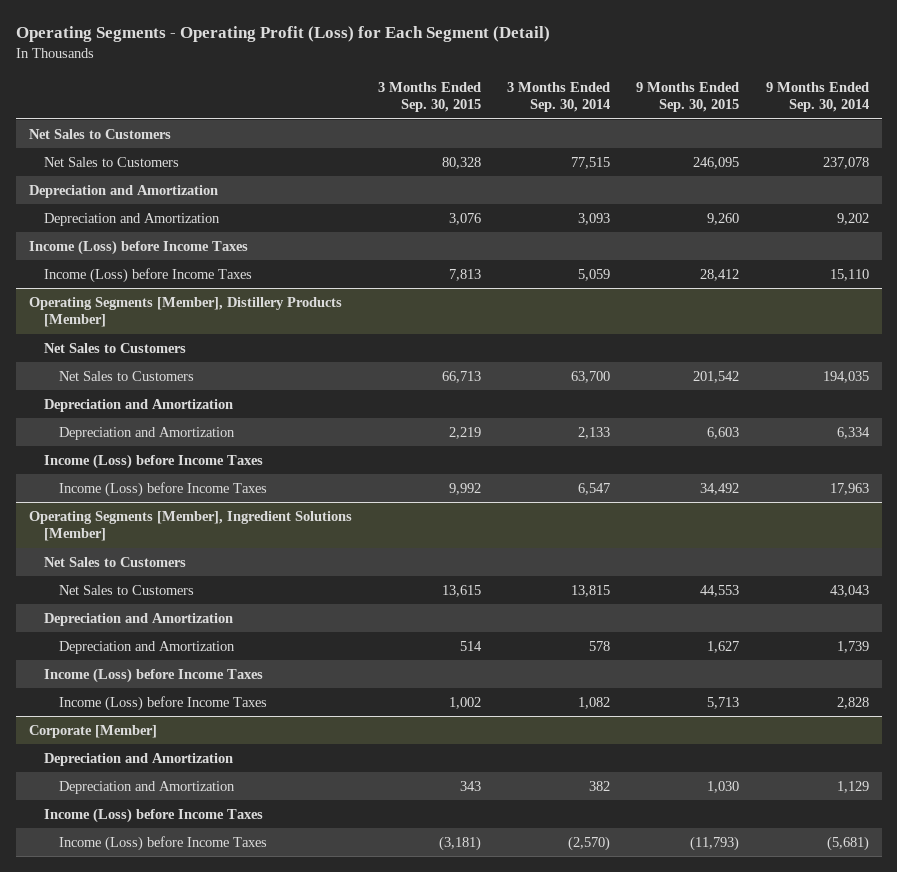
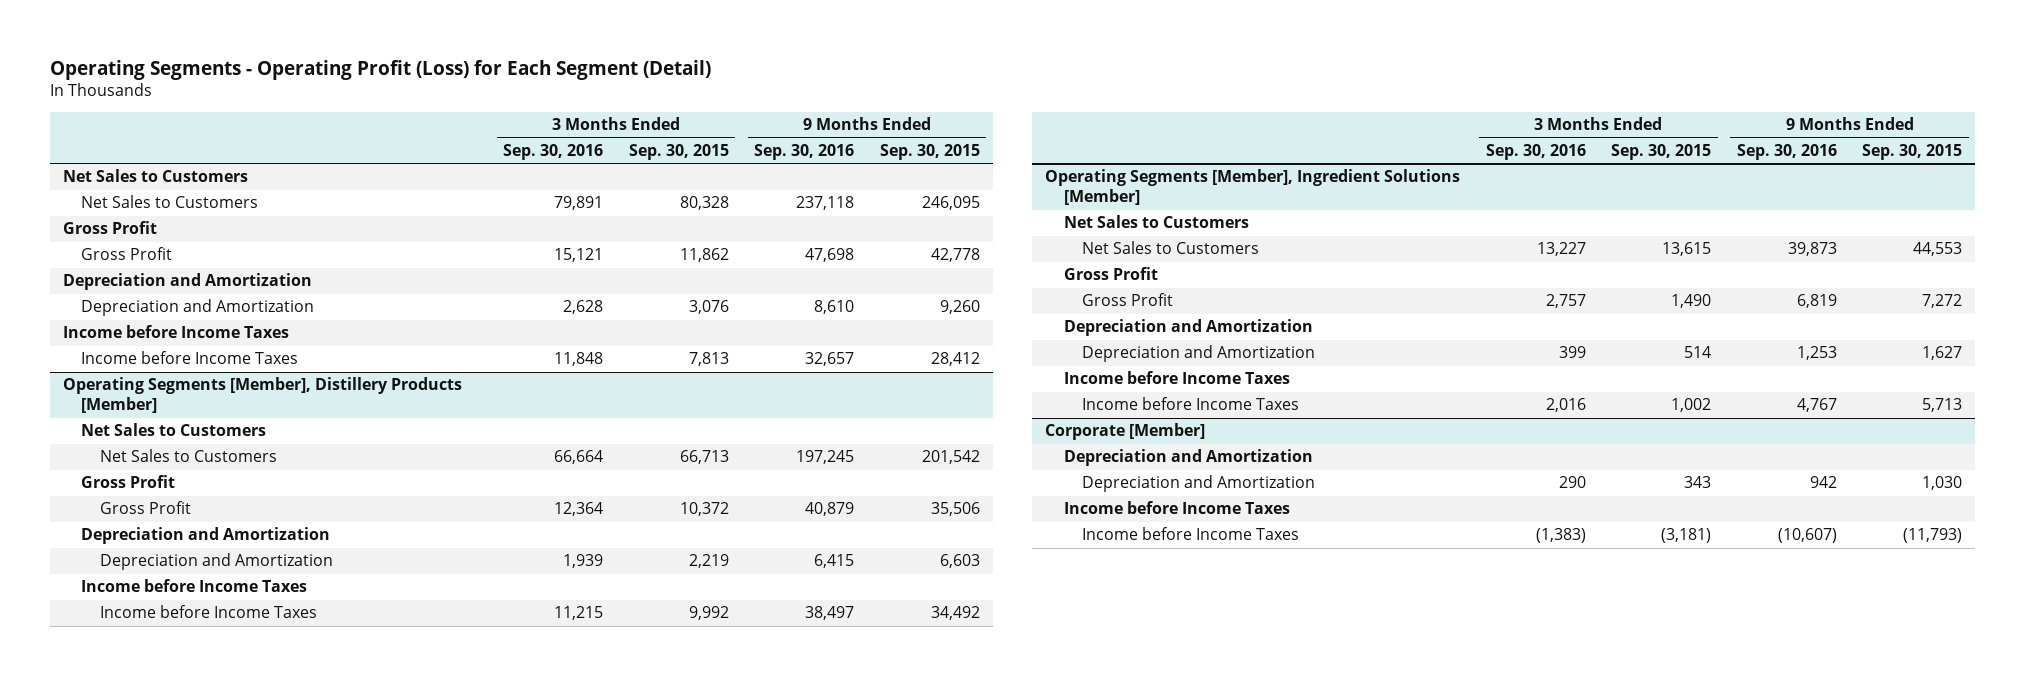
[507,81,611,113] 3 Months Ended Sep. 30, 2014 -> none
[765,81,869,113] 9 Months Ended Sep. 30, 2014 -> none
none -> [503,143,604,160] Sep. 30, 2016
none -> [754,143,855,160] Sep. 30, 2016
none -> [62,221,157,235] Gross Profit
none -> [81,247,173,261] Gross Profit
[28,239,248,255] Income (Loss) before Income Taxes -> [62,325,289,339] Income before Income Taxes
[43,267,252,283] Income (Loss) before Income Taxes -> [81,351,299,365] Income before Income Taxes
none -> [81,475,176,489] Gross Profit
none -> [99,501,191,515] Gross Profit
[43,453,263,469] Income (Loss) before Income Taxes -> [81,579,308,593] Income before Income Taxes
[59,481,268,497] Income (Loss) before Income Taxes -> [99,605,317,619] Income before Income Taxes
none -> [1063,267,1158,281] Gross Profit
none -> [1082,293,1174,307] Gross Profit
[43,667,263,683] Income (Loss) before Income Taxes -> [1063,371,1290,385] Income before Income Taxes
[59,695,268,711] Income (Loss) before Income Taxes -> [1082,397,1300,411] Income before Income Taxes
[43,807,263,823] Income (Loss) before Income Taxes -> [1063,501,1290,515] Income before Income Taxes
[59,835,268,851] Income (Loss) before Income Taxes -> [1082,527,1300,541] Income before Income Taxes

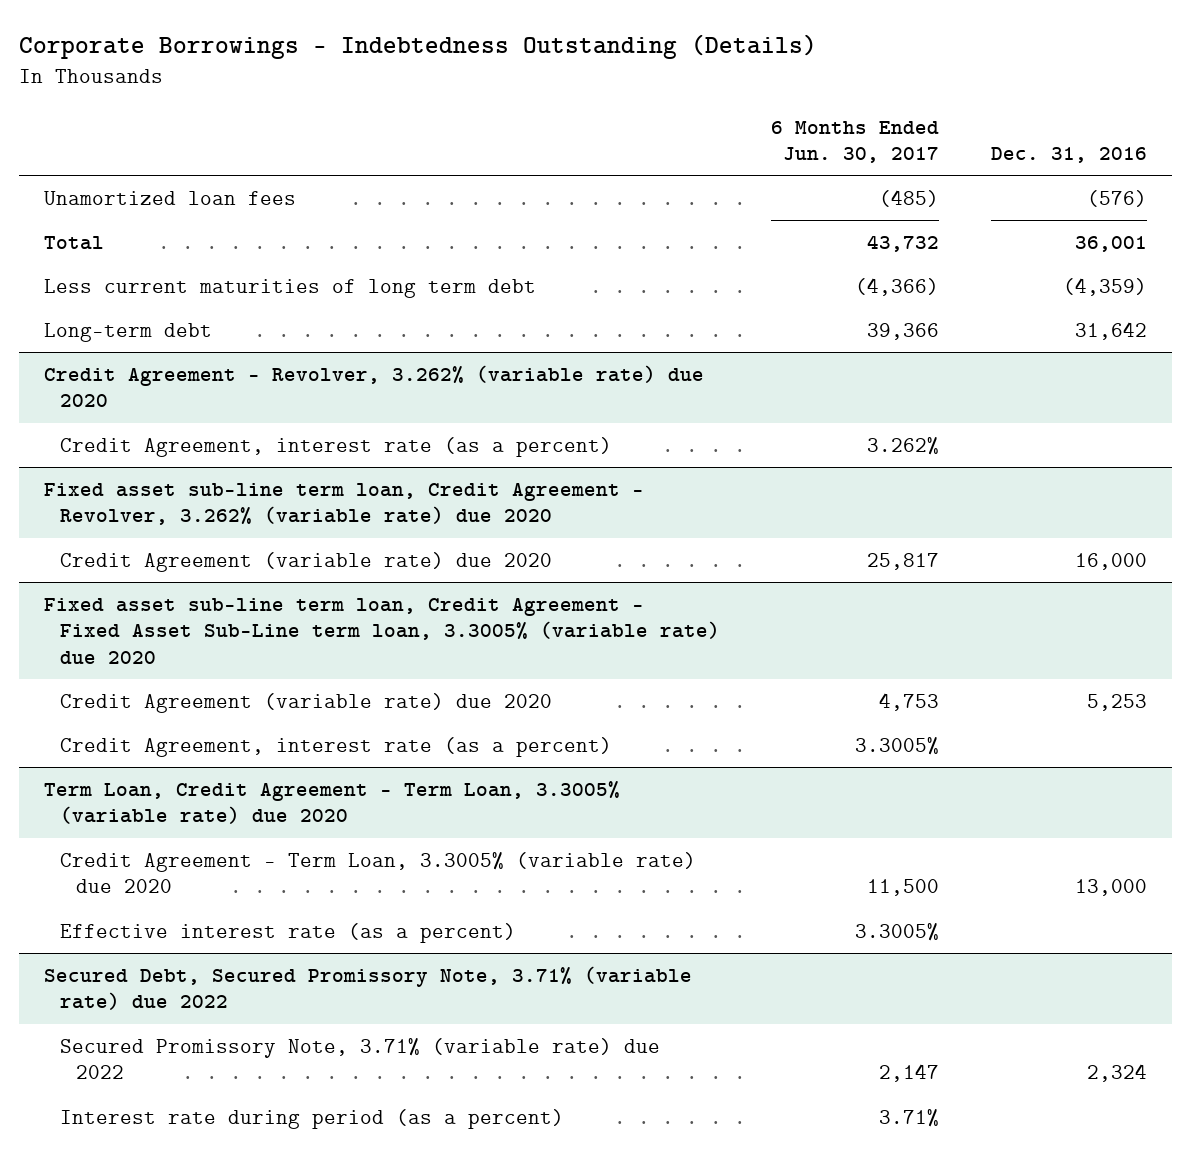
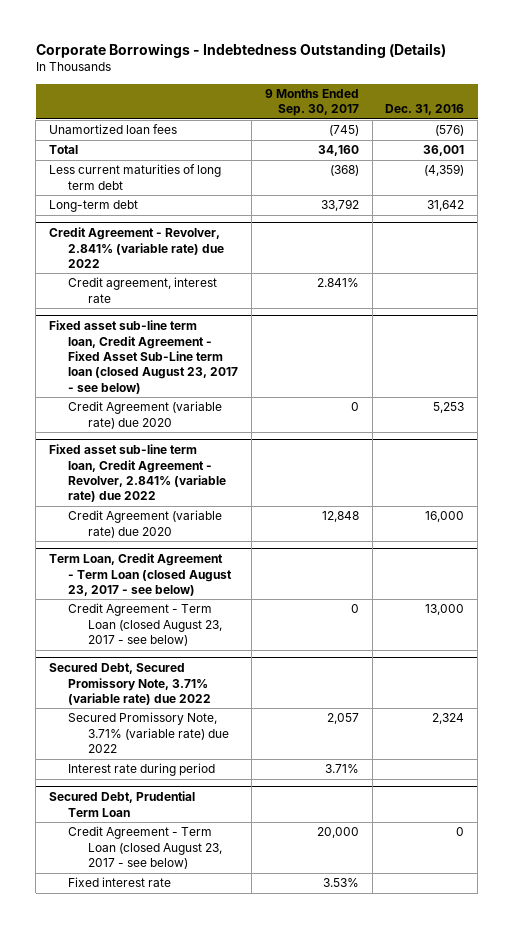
[771,120,940,164] 6 Months Ended Jun. 30, 2017 -> none
none -> [264,88,359,117] 9 Months Ended Sep. 30, 2017
[44,482,645,526] Fixed asset sub-line term loan, Credit Agreement - Revolver, 3.262% (variable rate) due 2020 -> none
[60,551,553,572] Credit Agreement (variable rate) due 2020 -> none
[44,597,721,664] Fixed asset sub-line term loan, Credit Agreement - Fixed Asset Sub-Line term loan, 3.3005% (variable rate) due 2020 -> none
[44,364,705,408] Credit Agreement - Revolver, 3.262% (variable rate) due 2020 -> [49,227,225,268] Credit Agreement - Revolver, 2.841% (variable rate) due 2022
[60,436,613,457] Credit Agreement, interest rate (as a percent) -> [68,277,218,303] Credit agreement, interest rate
none -> [49,320,239,394] Fixed asset sub-line term loan, Credit Agreement - Fixed Asset Sub-Line term loan (closed August 23, 2017 - see below)
[60,736,613,757] Credit Agreement, interest rate (as a percent) -> none
[44,780,621,825] Term Loan, Credit Agreement - Term Loan, 3.3005% (variable rate) due 2020 -> none
[60,922,517,943] Effective interest rate (as a percent) -> none
none -> [49,444,227,503] Fixed asset sub-line term loan, Credit Agreement - Revolver, 2.841% (variable rate) due 2022
none -> [68,510,223,538] Credit Agreement (variable rate) due 2020
none -> [49,553,233,596] Term Loan, Credit Agreement - Term Loan (closed August 23, 2017 - see below)
[60,851,697,894] Credit Agreement - Term Loan, 3.3005% (variable rate) due 2020 -> [68,603,222,647] Credit Agreement - Term Loan (closed August 23, 2017 - see below)
[60,1108,565,1129] Interest rate during period (as a percent) -> [68,763,216,777] Interest rate during period
none -> [49,791,196,817] Secured Debt, Prudential Term Loan
none -> [68,826,222,870] Credit Agreement - Term Loan (closed August 23, 2017 - see below)
none -> [68,877,172,888] Fixed interest rate

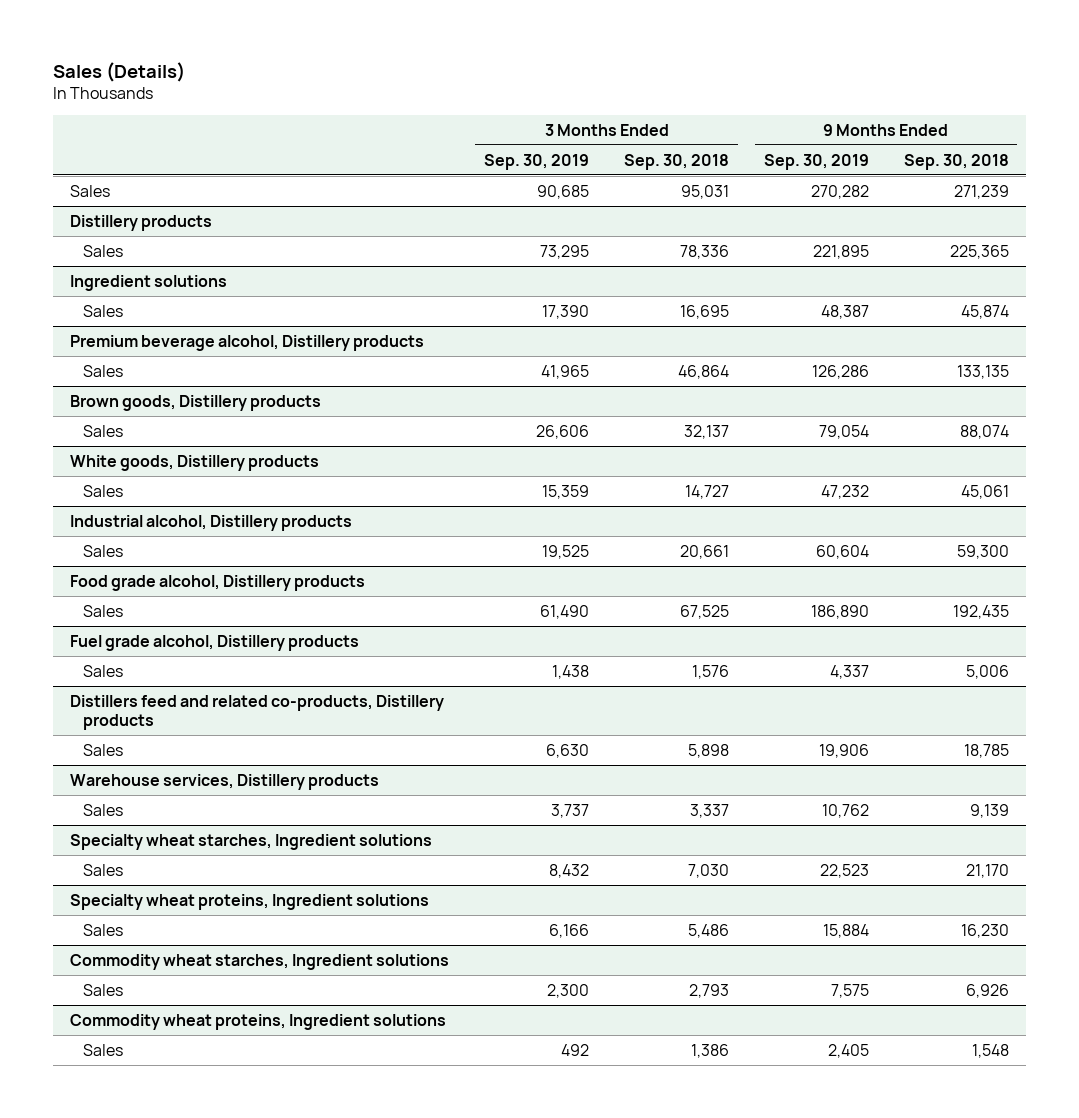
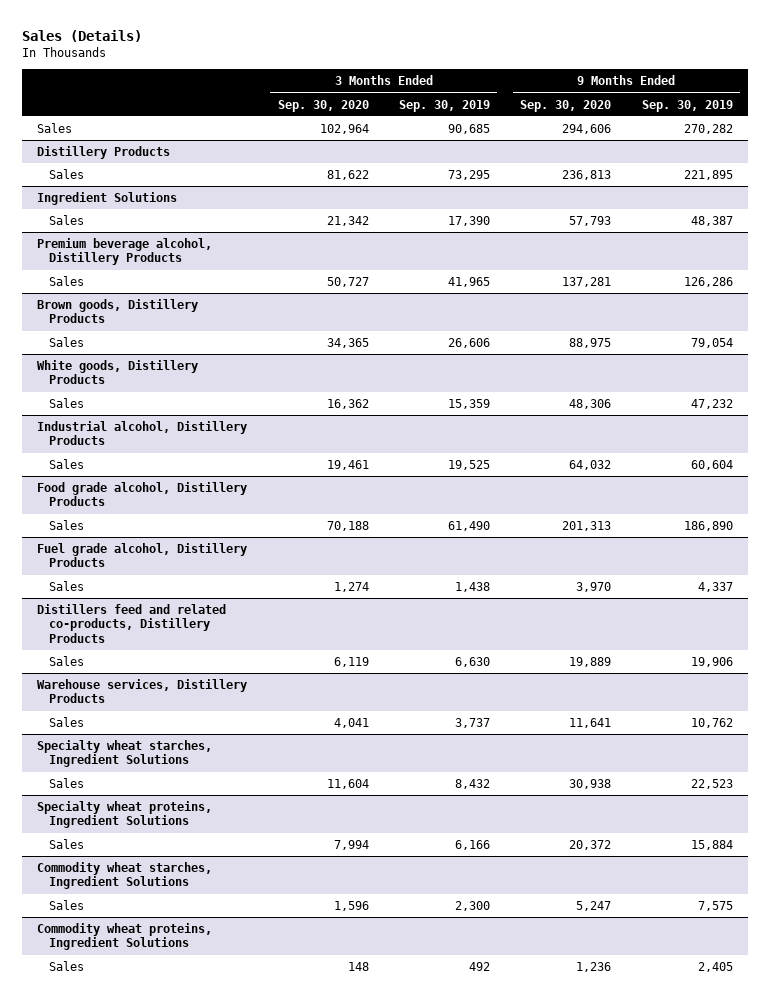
[623,153,729,170] Sep. 30, 2018 -> none
[903,153,1009,170] Sep. 30, 2018 -> none
none -> [277,99,369,112] Sep. 30, 2020
none -> [520,99,612,112] Sep. 30, 2020
[70,214,213,231] Distillery products -> [37,146,171,160] Distillery Products
[70,274,228,291] Ingredient solutions -> [37,192,178,206] Ingredient Solutions
[70,334,425,351] Premium beverage alcohol, Distillery products -> [37,238,213,266] Premium beverage alcohol, Distillery Products
[70,394,322,411] Brown goods, Distillery products -> [37,299,199,324] Brown goods, Distillery Products
[70,454,320,471] White goods, Distillery products -> [37,360,199,385] White goods, Distillery Products
[70,514,353,531] Industrial alcohol, Distillery products -> [37,421,248,446] Industrial alcohol, Distillery Products
[70,574,366,591] Food grade alcohol, Distillery products -> [37,482,248,507] Food grade alcohol, Distillery Products
[70,634,360,651] Fuel grade alcohol, Distillery products -> [37,543,248,568] Fuel grade alcohol, Distillery Products
[70,694,445,731] Distillers feed and related co-products, Distillery products -> [37,604,227,643] Distillers feed and related co-products, Distillery Products
[70,773,380,790] Warehouse services, Distillery products -> [37,679,248,704] Warehouse services, Distillery Products
[70,833,433,850] Specialty wheat starches, Ingredient solutions -> [37,740,213,768] Specialty wheat starches, Ingredient Solutions
[70,893,430,910] Specialty wheat proteins, Ingredient solutions -> [37,801,213,829] Specialty wheat proteins, Ingredient Solutions
[70,953,450,970] Commodity wheat starches, Ingredient solutions -> [37,862,213,890] Commodity wheat starches, Ingredient Solutions
[70,1013,447,1030] Commodity wheat proteins, Ingredient solutions -> [37,923,213,951] Commodity wheat proteins, Ingredient Solutions

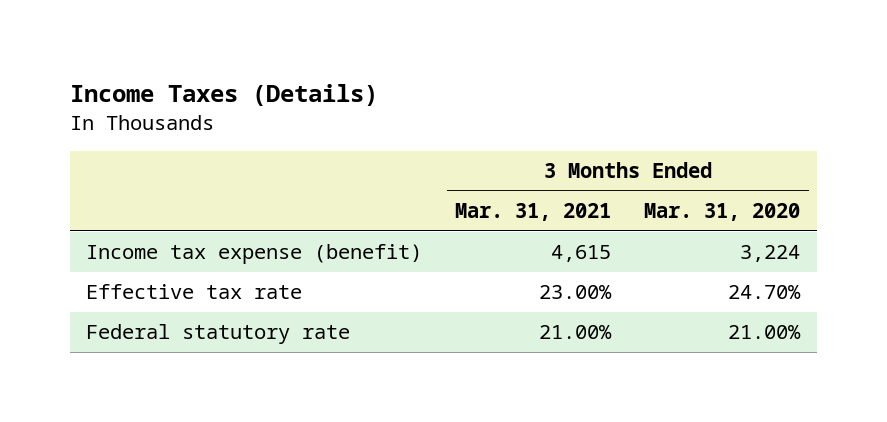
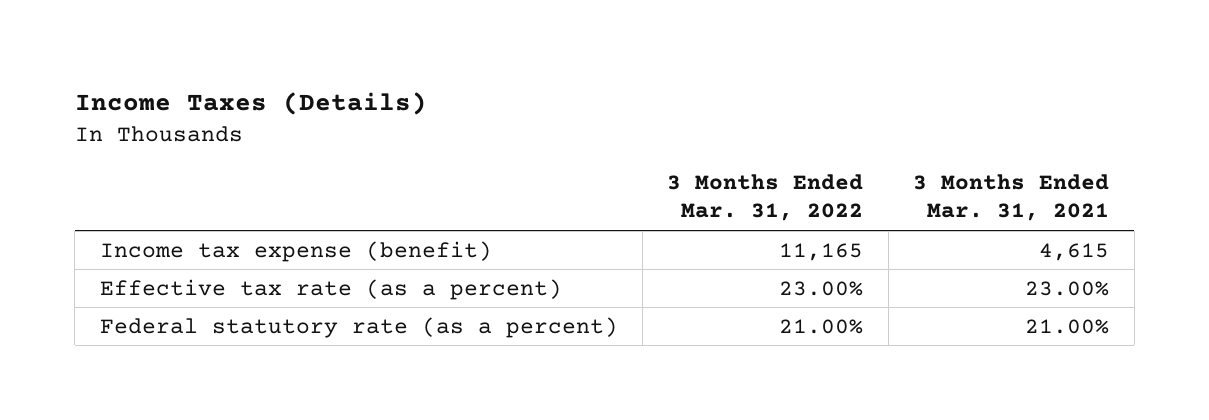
[644,203,801,222] Mar. 31, 2020 -> none
none -> [667,174,864,222] 3 Months Ended Mar. 31, 2022
[86,284,303,300] Effective tax rate -> [99,278,562,300] Effective tax rate (as a percent)
[86,324,351,345] Federal statutory rate -> [99,316,618,338] Federal statutory rate (as a percent)

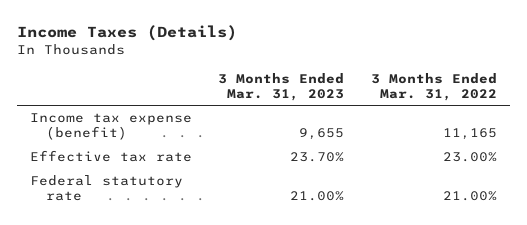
[913,174,1110,222] 3 Months Ended Mar. 31, 2021 -> none
none -> [218,72,345,101] 3 Months Ended Mar. 31, 2023
[99,278,562,300] Effective tax rate (as a percent) -> [29,150,192,163] Effective tax rate
[99,316,618,338] Federal statutory rate (as a percent) -> [29,175,183,202] Federal statutory rate

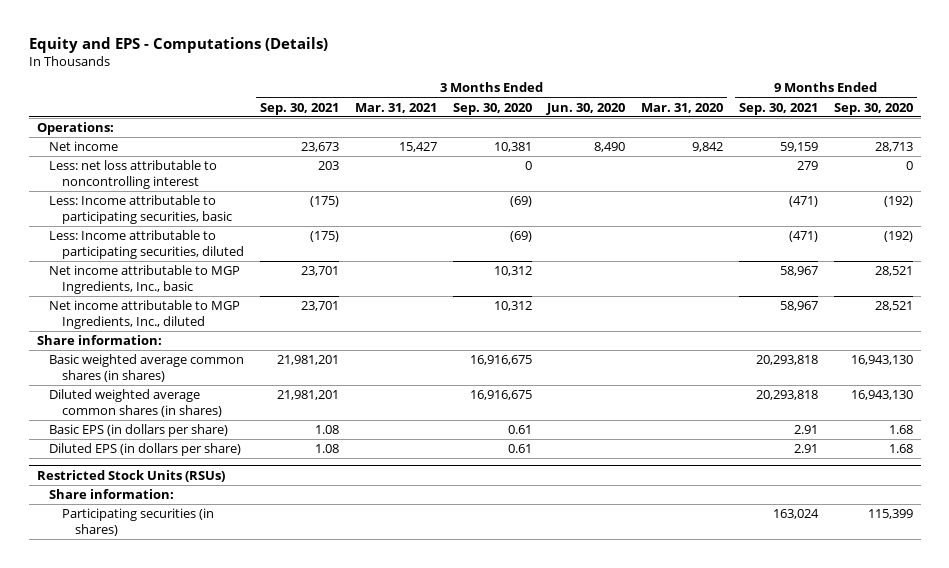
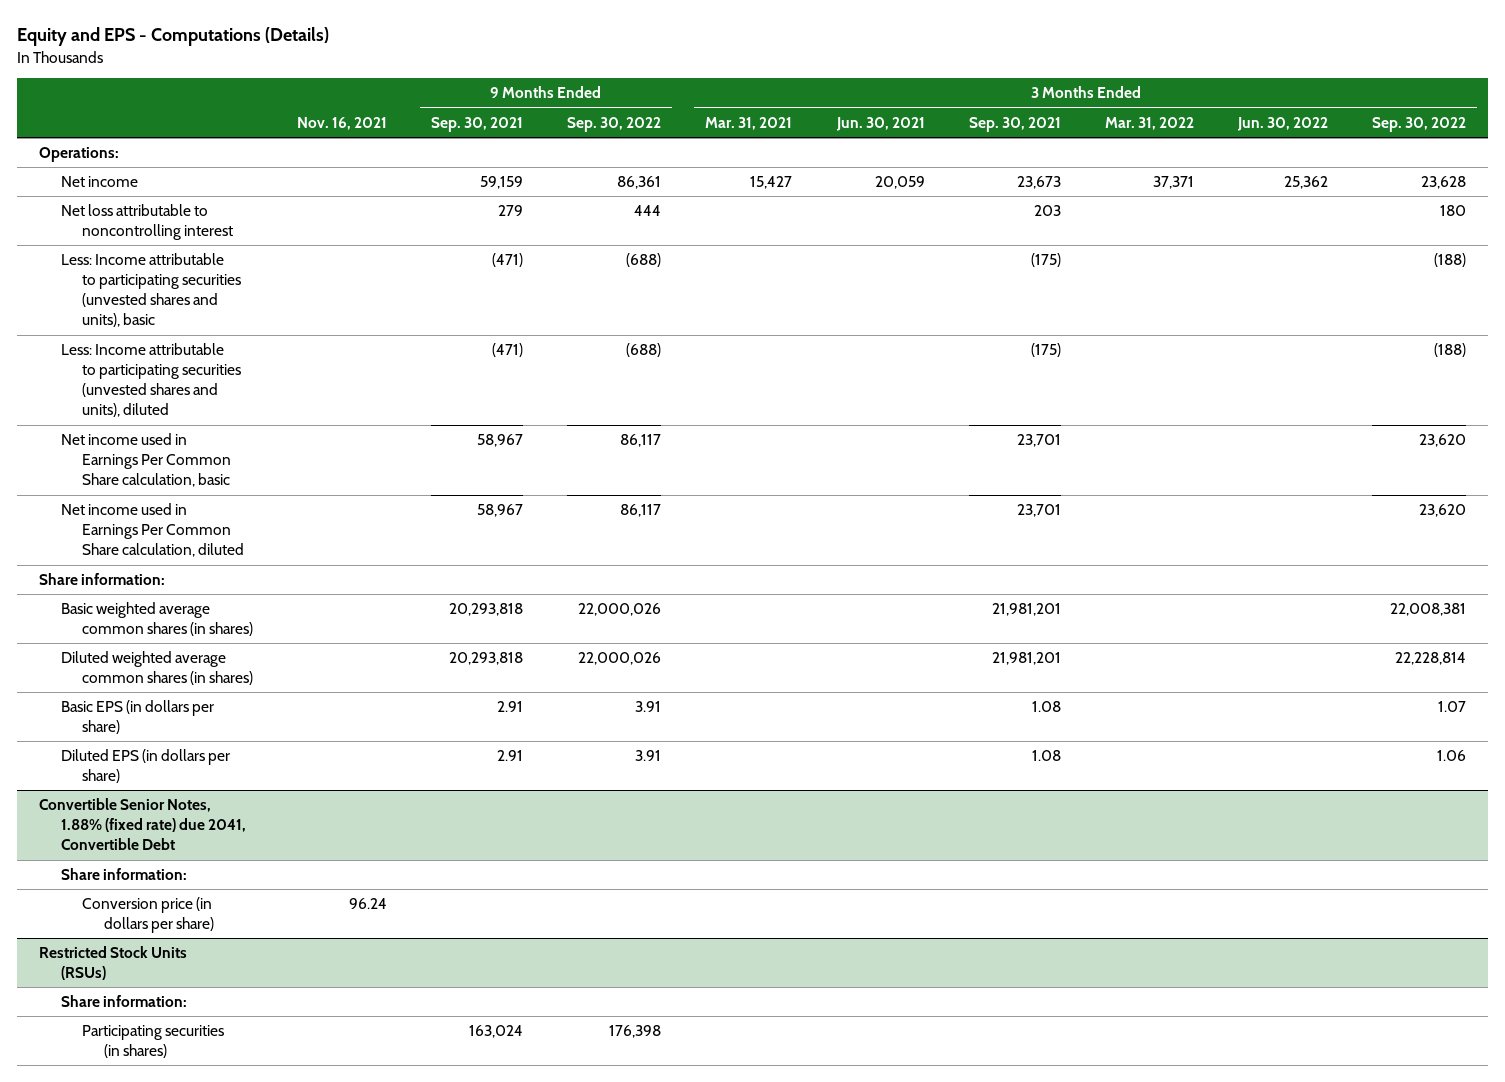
[452,102,532,115] Sep. 30, 2020 -> none
[546,102,626,115] Jun. 30, 2020 -> none
[641,102,724,113] Mar. 31, 2020 -> none
[833,102,913,115] Sep. 30, 2020 -> none
none -> [297,116,388,130] Nov. 16, 2021
none -> [567,116,662,132] Sep. 30, 2022
none -> [835,116,925,131] Jun. 30, 2021
none -> [1104,116,1194,130] Mar. 31, 2022
none -> [1236,116,1328,131] Jun. 30, 2022
none -> [1371,116,1466,132] Sep. 30, 2022
[49,160,218,189] Less: net loss attributable to noncontrolling interest -> [60,204,234,241] Net loss attributable to noncontrolling interest
[49,195,233,224] Less: Income attributable to participating securities, basic -> [60,253,242,328] Less: Income attributable to participating securities (unvested shares and units), basic
[49,230,245,259] Less: Income attributable to participating securities, diluted -> [60,343,242,418] Less: Income attributable to participating securities (unvested shares and units), diluted
[49,265,241,294] Net income attributable to MGP Ingredients, Inc., basic -> [60,433,232,488] Net income used in Earnings Per Common Share calculation, basic
[49,300,241,329] Net income attributable to MGP Ingredients, Inc., diluted -> [60,503,245,558] Net income used in Earnings Per Common Share calculation, diluted
none -> [38,798,246,851] Convertible Senior Notes, 1.88% (fixed rate) due 2041, Convertible Debt
none -> [60,868,187,881] Share information:
none -> [82,897,214,934] Conversion price (in dollars per share)

